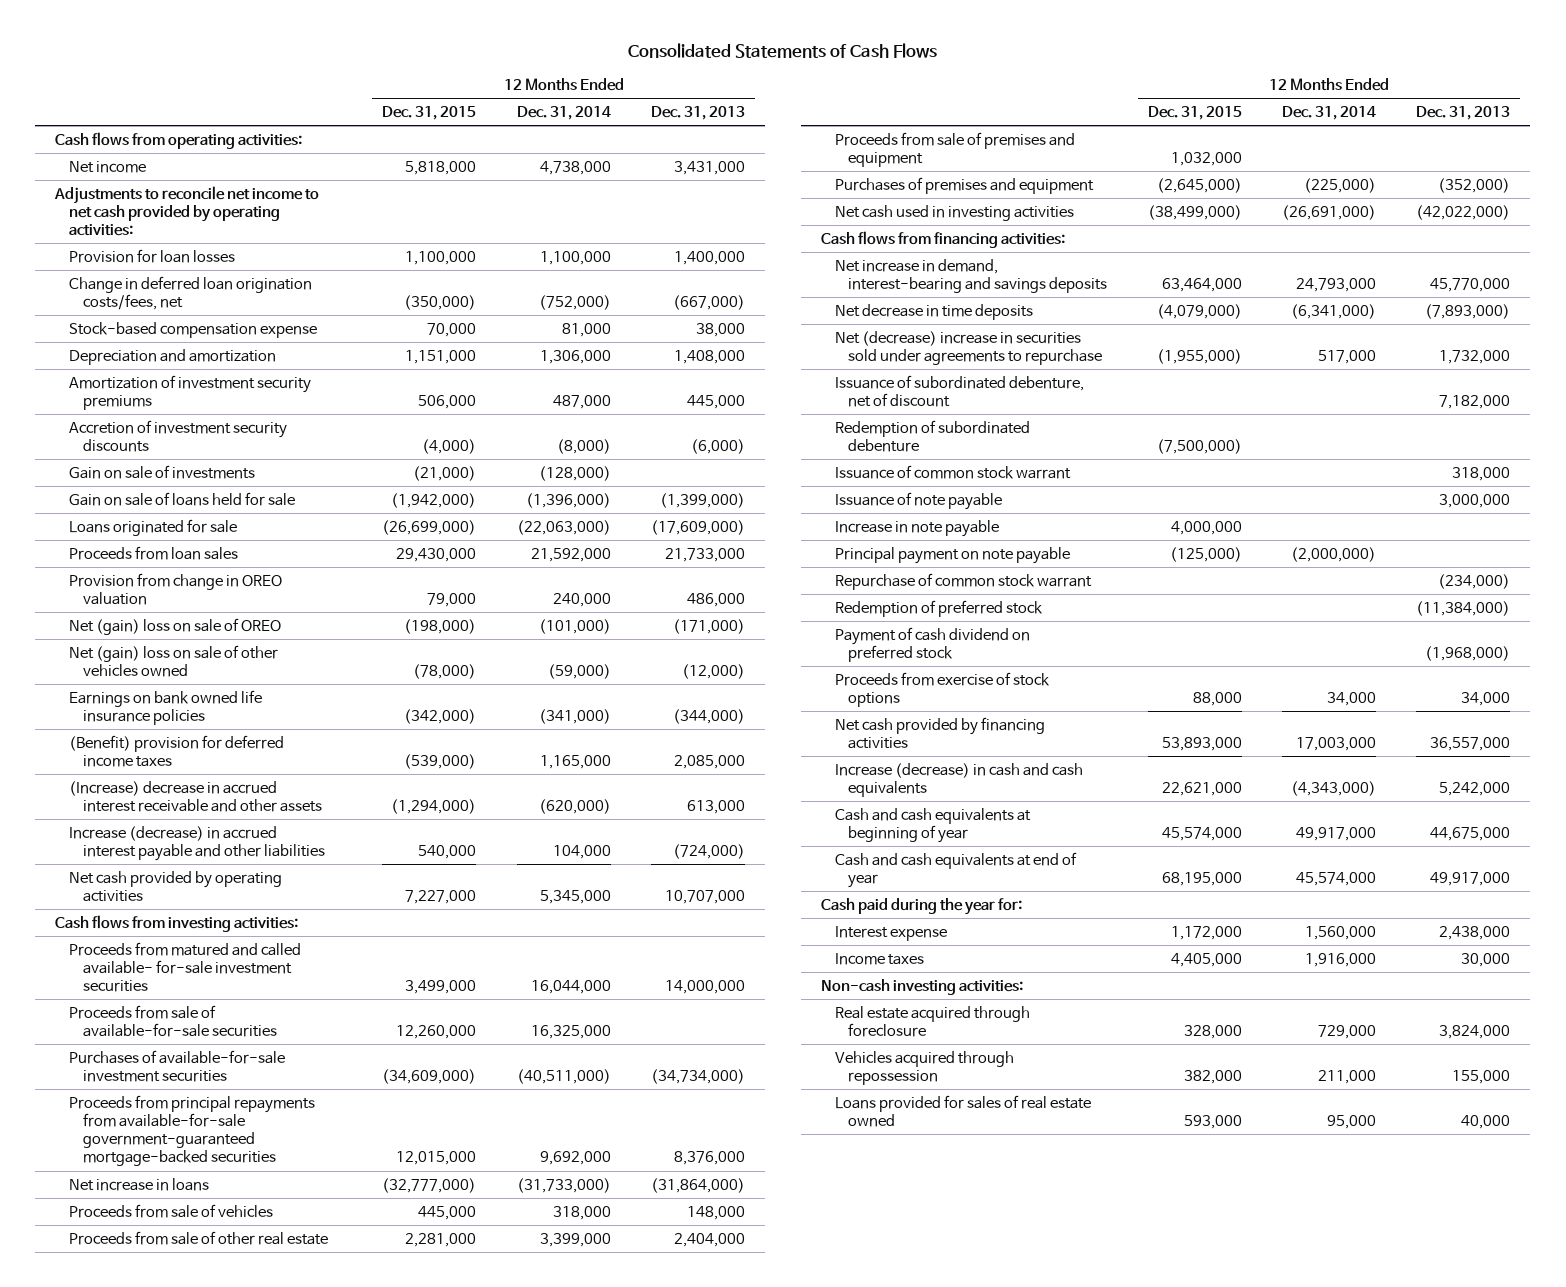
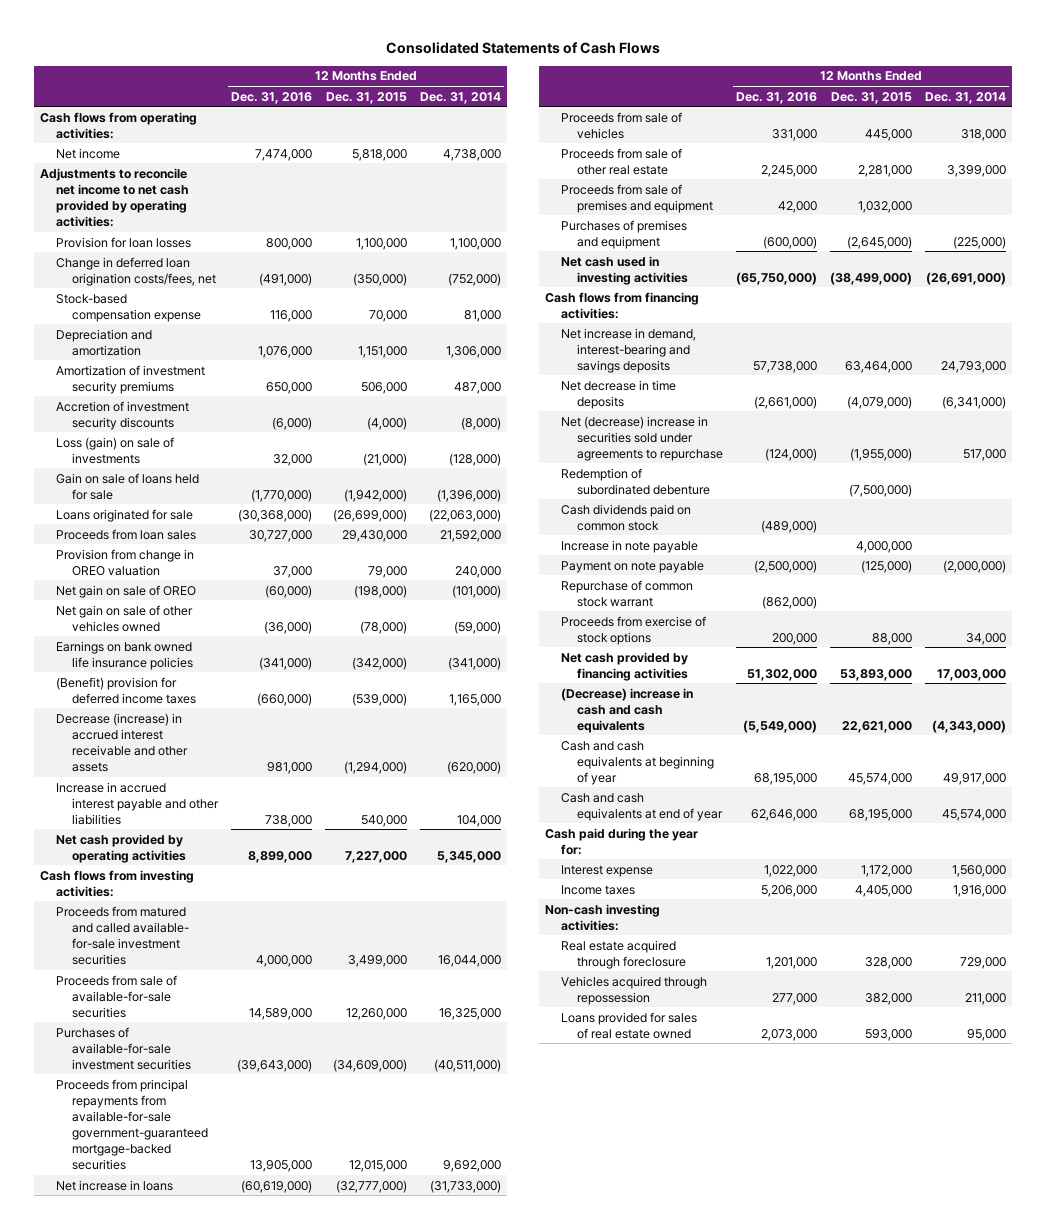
[650,105,745,120] Dec. 31, 2013 -> none
none -> [230,91,312,104] Dec. 31, 2016
[69,464,256,479] Gain on sale of investments -> [56,436,175,464] Loss (gain) on sale of investments
[69,617,282,635] Net (gain) loss on sale of OREO -> [56,584,197,598] Net gain on sale of OREO
[69,644,279,677] Net (gain) loss on sale of other vehicles owned -> [56,604,194,632] Net gain on sale of other vehicles owned
[69,780,322,812] (Increase) decrease in accrued interest receivable and other assets -> [56,712,189,772] Decrease (increase) in accrued interest receivable and other assets
[69,825,325,861] Increase (decrease) in accrued interest payable and other liabilities -> [56,781,220,825] Increase in accrued interest payable and other liabilities
[834,374,1084,407] Issuance of subordinated debenture, net of discount -> none
[834,464,1071,479] Issuance of common stock warrant -> none
[834,491,1002,510] Issuance of note payable -> none
none -> [561,503,692,531] Cash dividends paid on common stock
[834,546,1070,564] Principal payment on note payable -> [561,560,705,573] Payment on note payable
[834,599,1043,617] Redemption of preferred stock -> none
[834,626,1030,662] Payment of cash dividend on preferred stock -> none
[834,762,1083,797] Increase (decrease) in cash and cash equivalents -> [561,687,694,733] (Decrease) increase in cash and cash equivalents

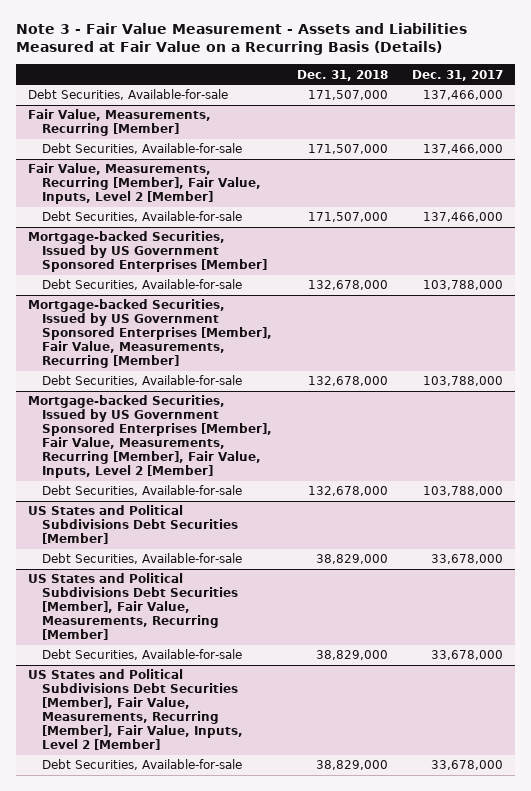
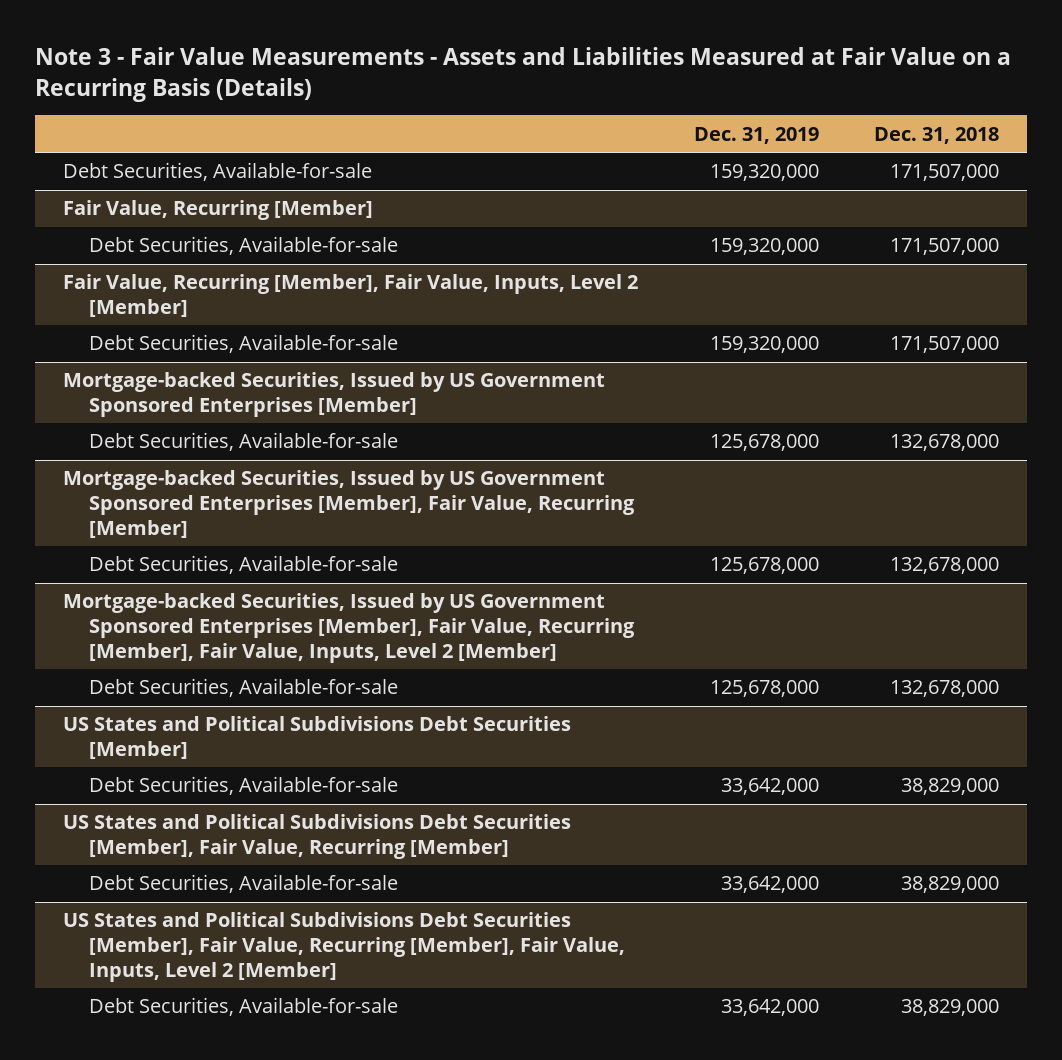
[15,23,467,56] Note 3 - Fair Value Measurement - Assets and Liabilities Measured at Fair Value on a Recurring Basis (Details) -> [34,47,1011,102] Note 3 - Fair Value Measurements - Assets and Liabilities Measured at Fair Value on a Recurring Basis (Details)
[411,69,503,81] Dec. 31, 2017 -> none
none -> [693,126,819,144] Dec. 31, 2019
[27,109,211,137] Fair Value, Measurements, Recurring [Member] -> [62,200,373,221] Fair Value, Recurring [Member]
[27,163,262,205] Fair Value, Measurements, Recurring [Member], Fair Value, Inputs, Level 2 [Member] -> [62,274,638,318] Fair Value, Recurring [Member], Fair Value, Inputs, Level 2 [Member]
[27,299,273,368] Mortgage-backed Securities, Issued by US Government Sponsored Enterprises [Member], Fair Value, Measurements, Recurring [Member] -> [62,470,636,538] Mortgage-backed Securities, Issued by US Government Sponsored Enterprises [Member], Fair Value, Recurring [Member]
[27,395,273,478] Mortgage-backed Securities, Issued by US Government Sponsored Enterprises [Member], Fair Value, Measurements, Recurring [Member], Fair Value, Inputs, Level 2 [Member] -> [62,593,636,663] Mortgage-backed Securities, Issued by US Government Sponsored Enterprises [Member], Fair Value, Recurring [Member], Fair Value, Inputs, Level 2 [Member]
[27,573,239,640] US States and Political Subdivisions Debt Securities [Member], Fair Value, Measurements, Recurring [Member] -> [62,814,571,860] US States and Political Subdivisions Debt Securities [Member], Fair Value, Recurring [Member]
[27,669,244,750] US States and Political Subdivisions Debt Securities [Member], Fair Value, Measurements, Recurring [Member], Fair Value, Inputs, Level 2 [Member] -> [62,912,626,982] US States and Political Subdivisions Debt Securities [Member], Fair Value, Recurring [Member], Fair Value, Inputs, Level 2 [Member]

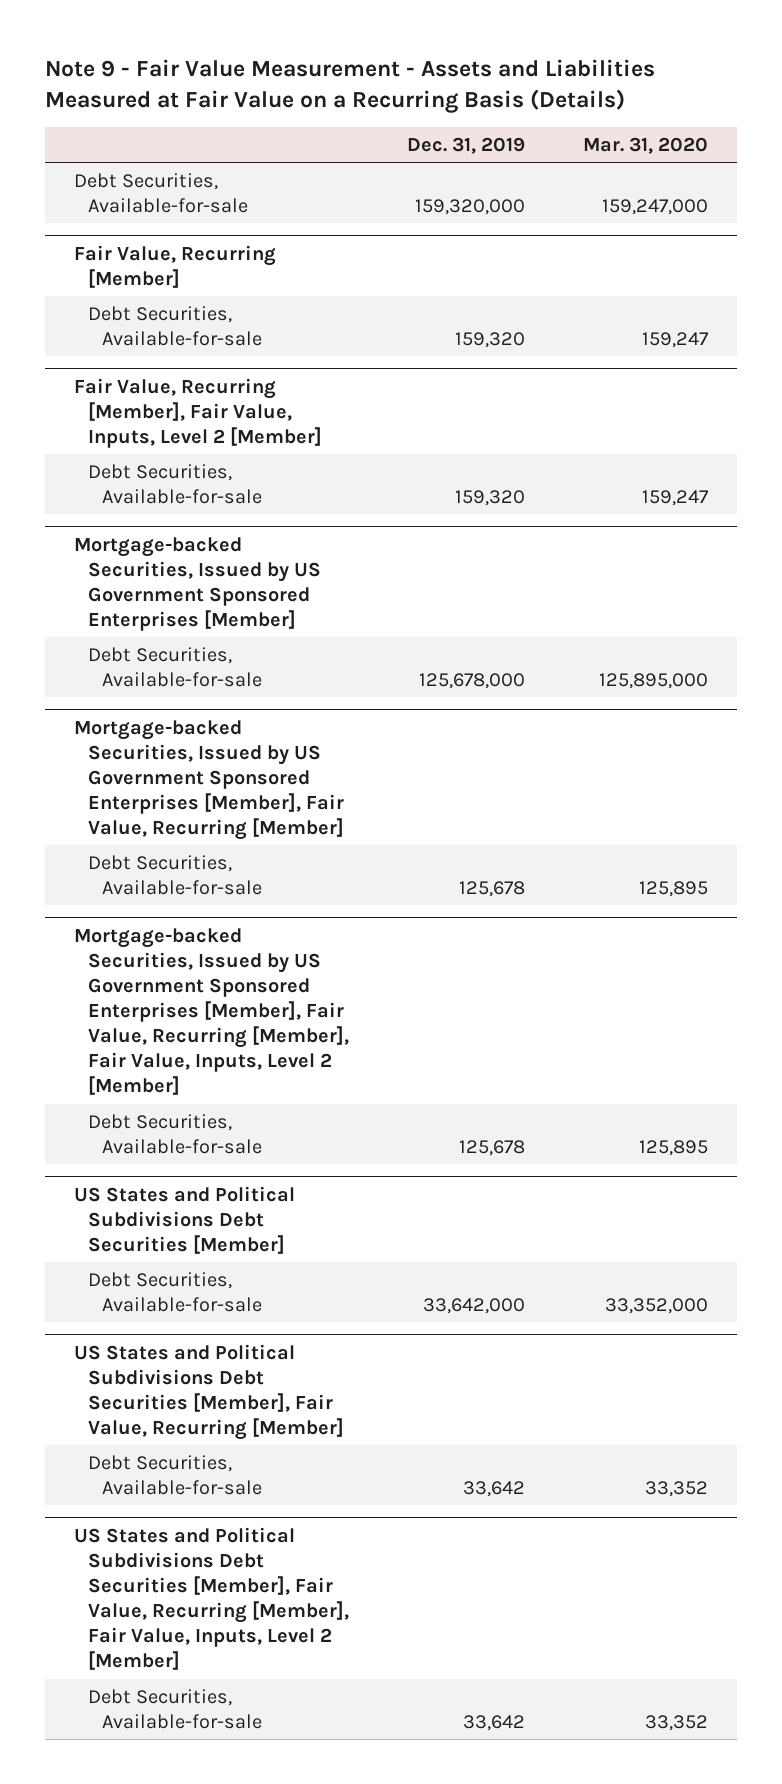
[34,47,1011,102] Note 3 - Fair Value Measurements - Assets and Liabilities Measured at Fair Value on a Recurring Basis (Details) -> [45,59,656,114] Note 9 - Fair Value Measurement - Assets and Liabilities Measured at Fair Value on a Recurring Basis (Details)
[874,126,1000,144] Dec. 31, 2018 -> none
none -> [582,136,708,154] Mar. 31, 2020
[709,238,819,256] 159,320,000 -> [454,332,525,349] 159,320
[709,336,819,354] 159,320,000 -> [454,490,525,507] 159,320
[709,557,819,575] 125,678,000 -> [458,881,525,898] 125,678
[709,680,819,698] 125,678,000 -> [458,1140,525,1157] 125,678
[720,876,819,894] 33,642,000 -> [462,1481,525,1498] 33,642
[720,999,819,1017] 33,642,000 -> [462,1715,525,1732] 33,642

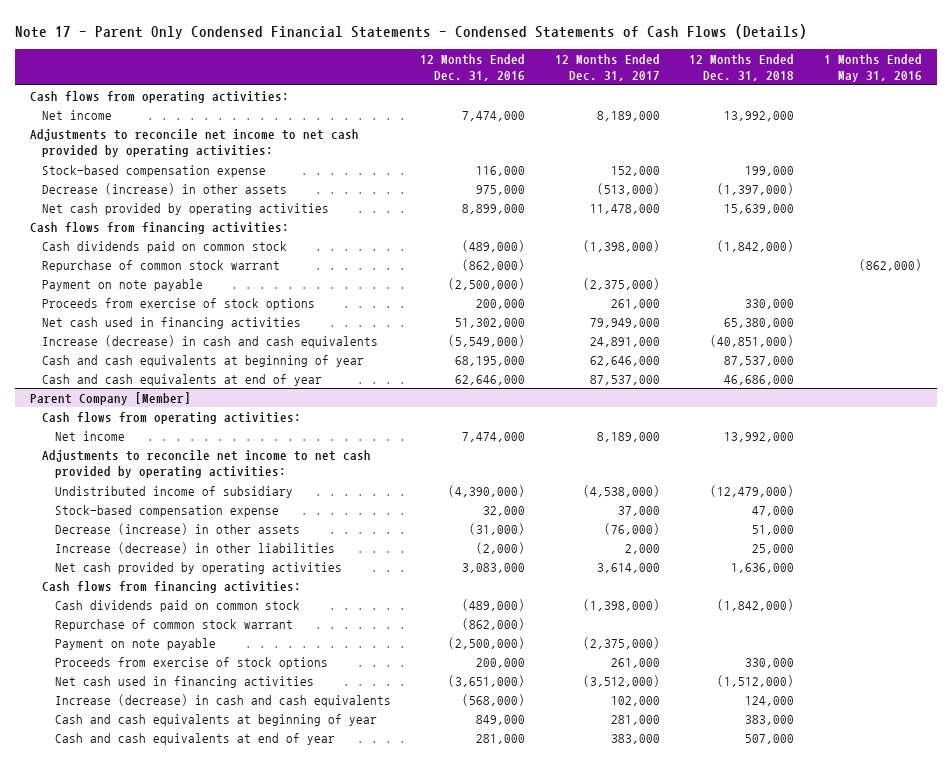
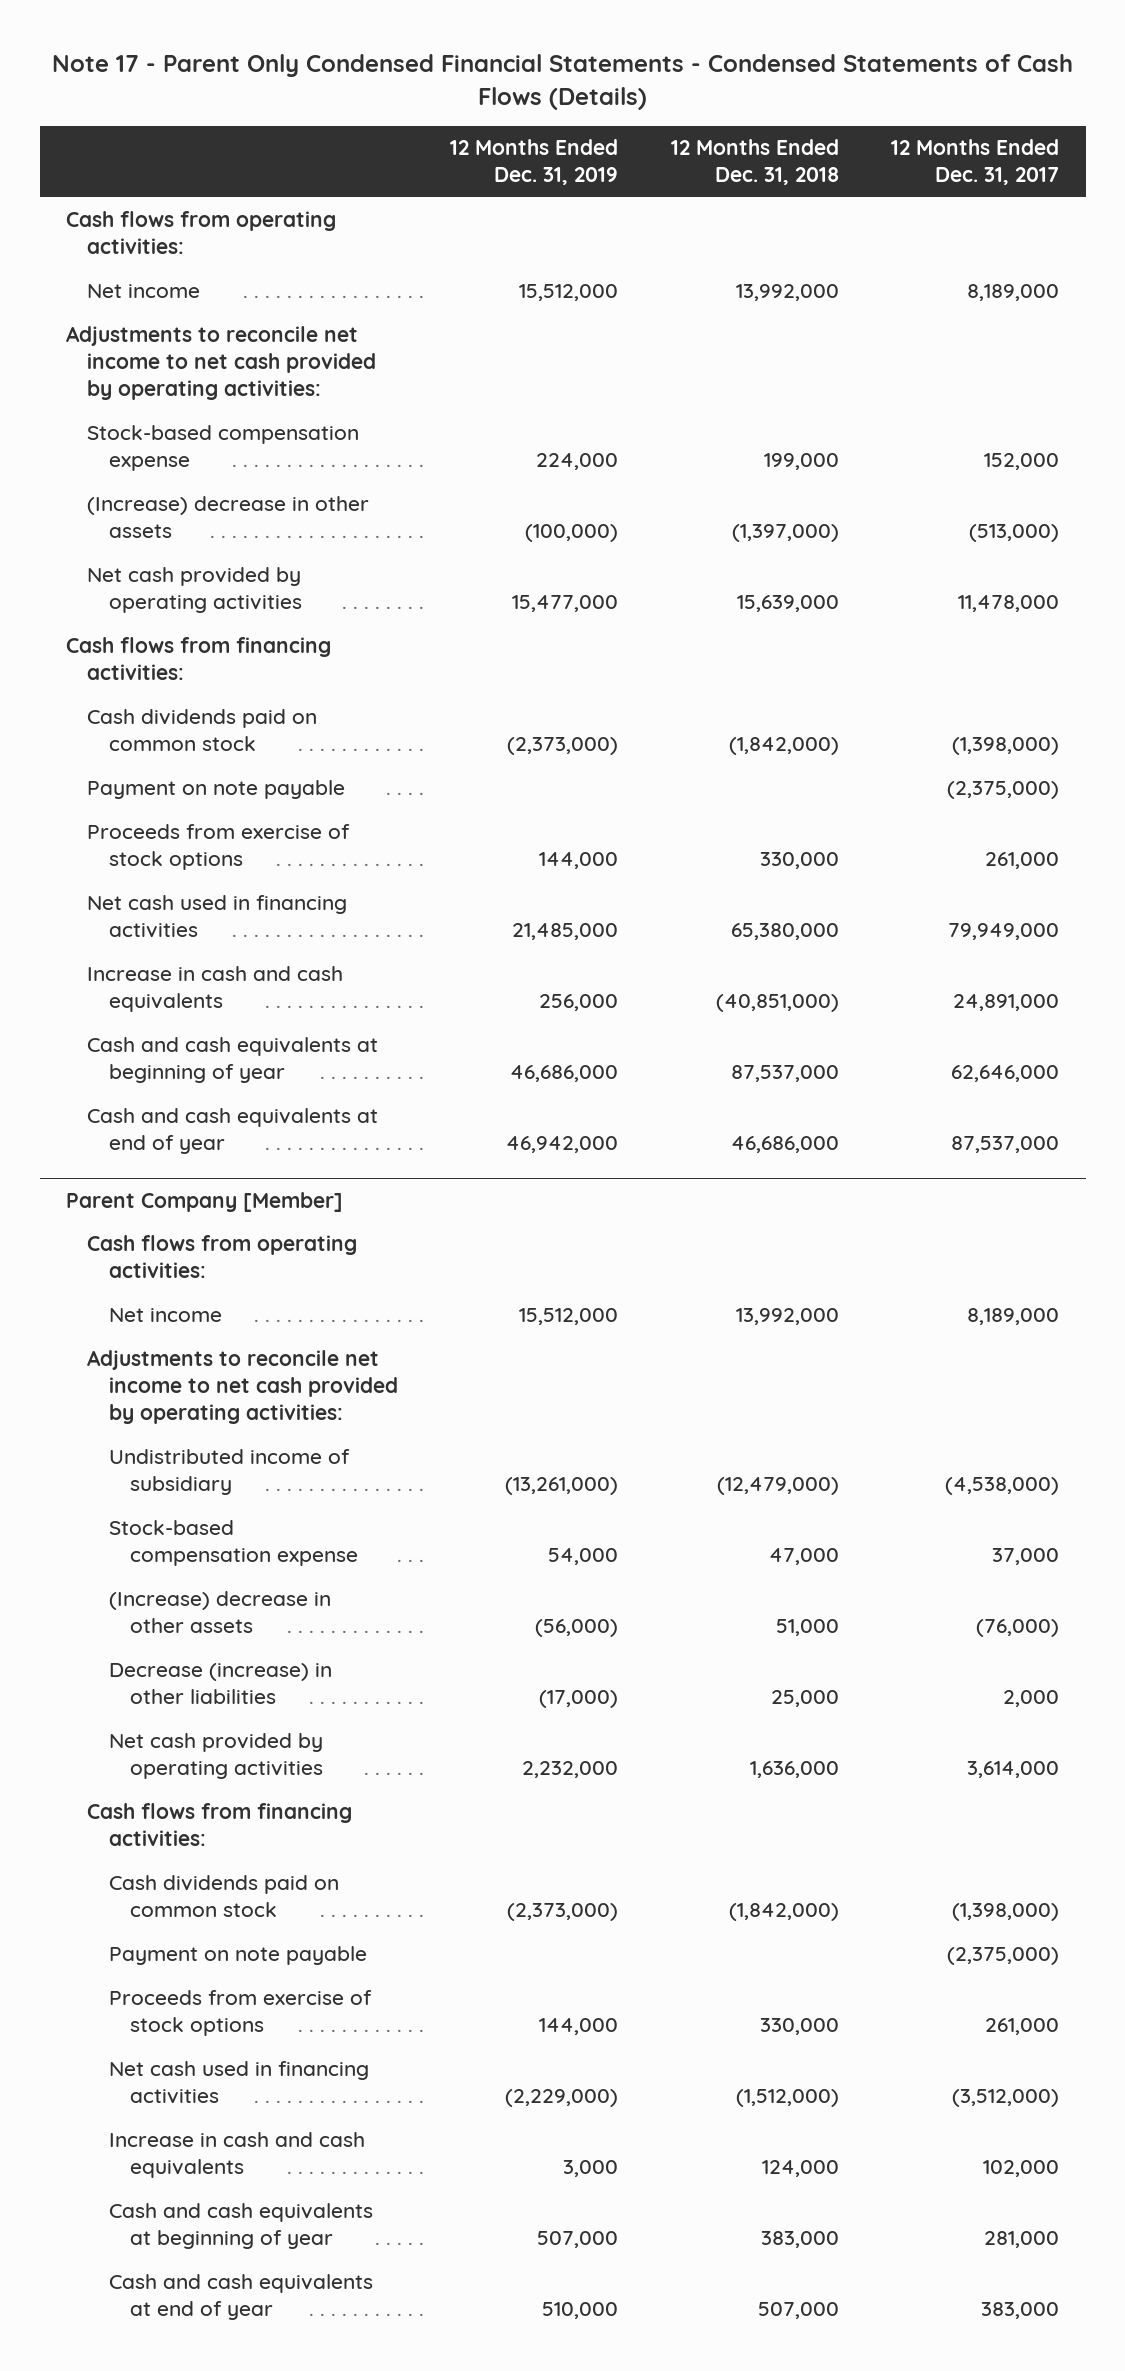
[420,53,526,82] 12 Months Ended Dec. 31, 2016 -> none
[823,53,922,83] 1 Months Ended May 31, 2016 -> none
none -> [450,139,619,186] 12 Months Ended Dec. 31, 2019
[42,182,288,195] Decrease (increase) in other assets -> [87,496,370,539] (Increase) decrease in other assets
[42,259,281,272] Repurchase of common stock warrant -> none
[42,334,379,348] Increase (decrease) in cash and cash equivalents -> [87,966,344,1013] Increase in cash and cash equivalents
[54,522,300,535] Decrease (increase) in other assets -> [108,1591,331,1634] (Increase) decrease in other assets
[54,541,335,554] Increase (decrease) in other liabilities -> [108,1663,332,1705] Decrease (increase) in other liabilities
[54,618,293,631] Repurchase of common stock warrant -> none
[54,693,391,707] Increase (decrease) in cash and cash equivalents -> [108,2132,365,2179] Increase in cash and cash equivalents

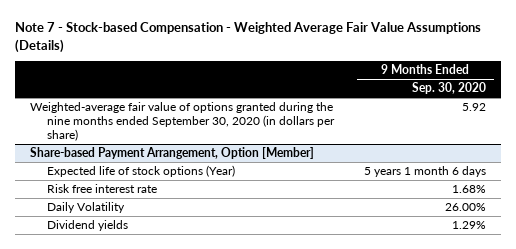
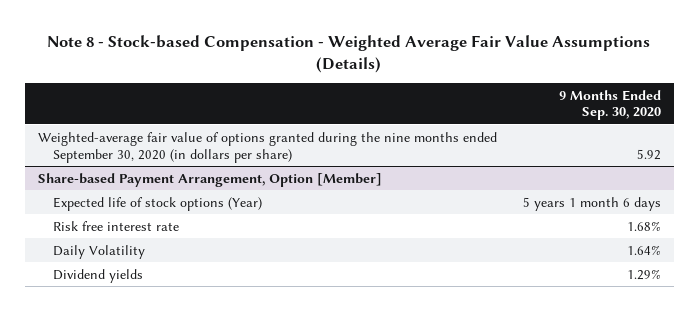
[14,22,481,54] Note 7 - Stock-based Compensation - Weighted Average Fair Value Assumptions (Details) -> [47,34,651,73] Note 8 - Stock-based Compensation - Weighted Average Fair Value Assumptions (Details)
[445,203,487,212] 26.00% -> [627,244,662,255] 1.64%

